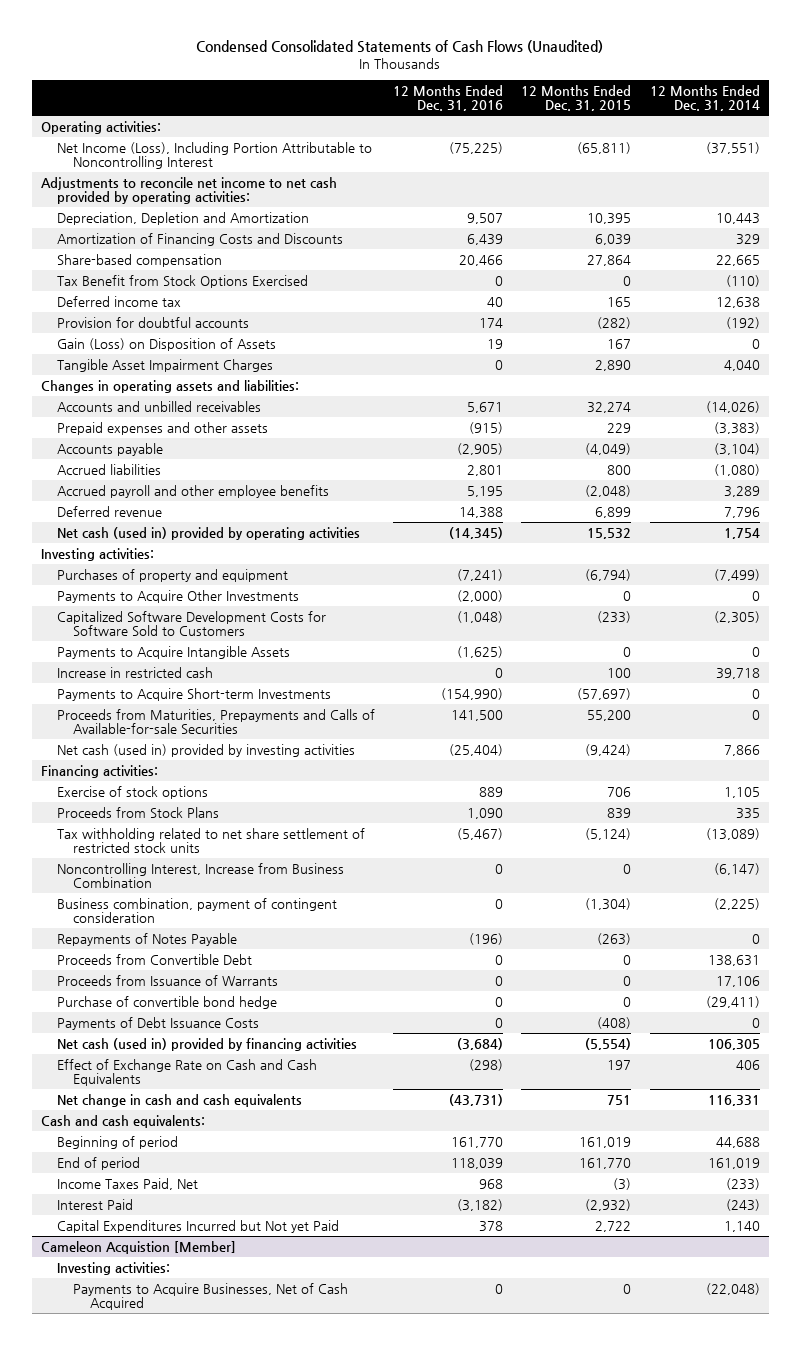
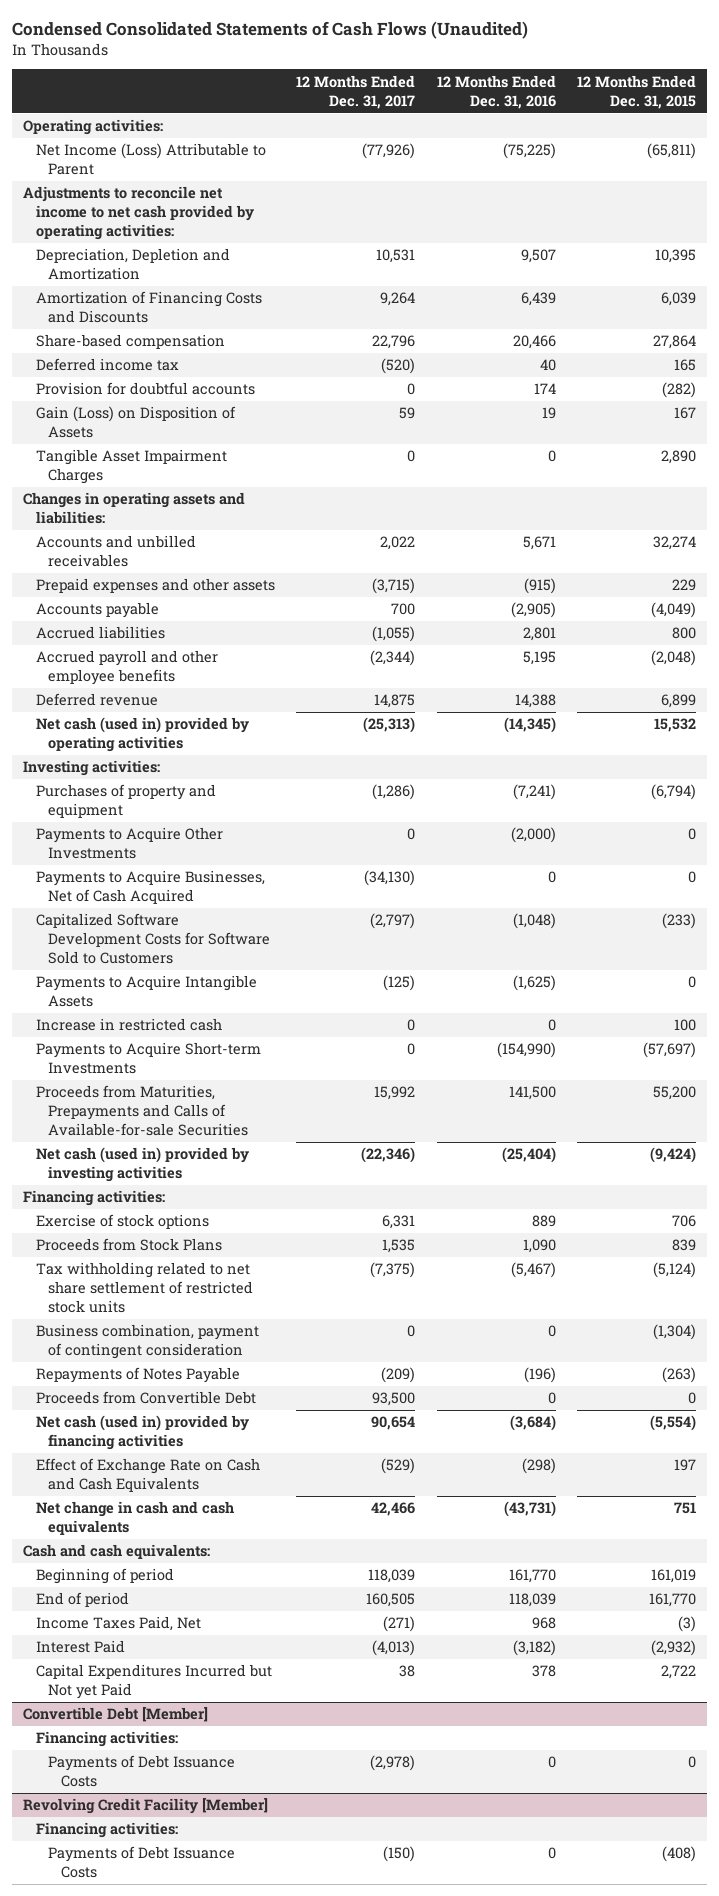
[649,84,760,111] 12 Months Ended Dec. 31, 2014 -> none
none -> [296,74,416,109] 12 Months Ended Dec. 31, 2017
[57,141,373,170] Net Income (Loss), Including Portion Attributable to Noncontrolling Interest -> [35,143,266,176] Net Income (Loss) Attributable to Parent
[57,274,309,288] Tax Benefit from Stock Options Exercised -> none
none -> [35,870,265,905] Payments to Acquire Businesses, Net of Cash Acquired
[57,862,345,889] Noncontrolling Interest, Increase from Business Combination -> none
[57,974,279,986] Proceeds from Issuance of Warrants -> none
[57,995,278,1009] Purchase of convertible bond hedge -> none
[57,1016,260,1030] Payments of Debt Issuance Costs -> none
[40,1240,236,1254] Cameleon Acquistion [Member] -> none
[57,1261,171,1275] Investing activities: -> none
[73,1282,349,1311] Payments to Acquire Businesses, Net of Cash Acquired -> none
none -> [22,1707,208,1723] Convertible Debt [Member]
none -> [35,1731,178,1748] Financing activities:
none -> [48,1755,236,1788] Payments of Debt Issuance Costs
none -> [22,1798,268,1815] Revolving Credit Facility [Member]
none -> [35,1822,178,1839] Financing activities:
none -> [48,1846,236,1879] Payments of Debt Issuance Costs

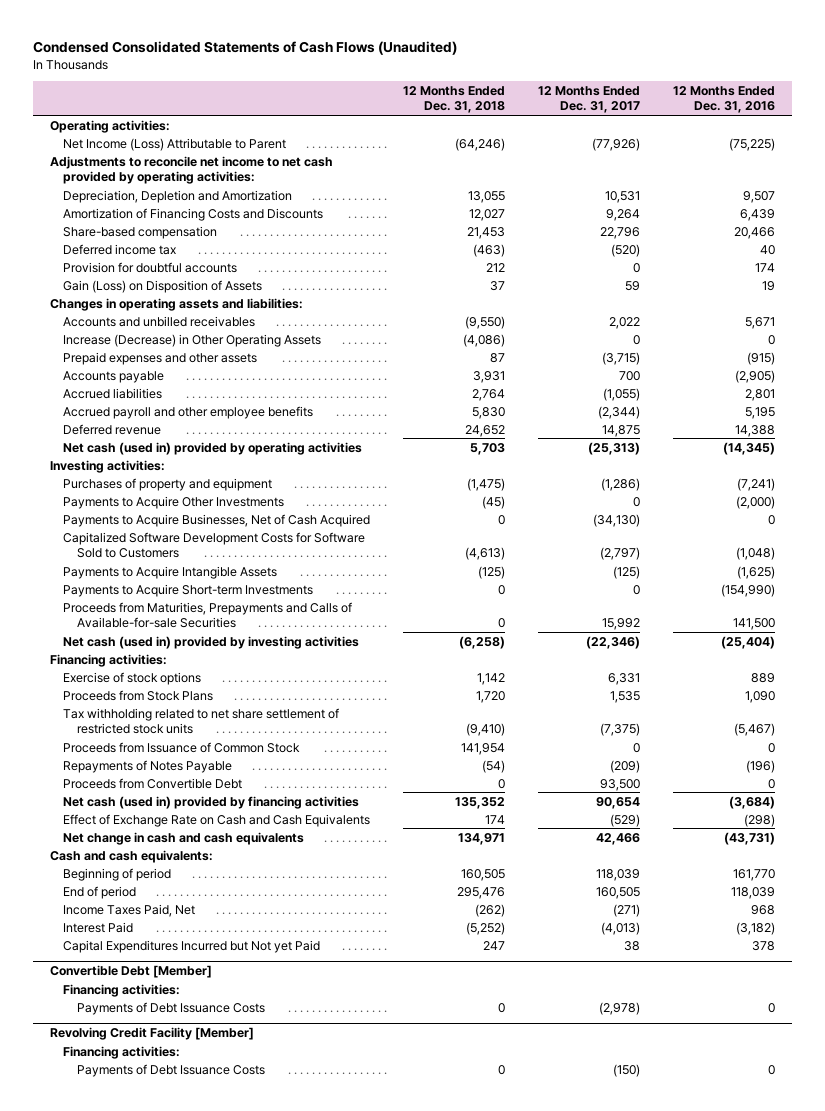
[577,74,697,109] 12 Months Ended Dec. 31, 2015 -> none
none -> [403,85,506,114] 12 Months Ended Dec. 31, 2018
[35,449,227,485] Tangible Asset Impairment Charges -> none
none -> [63,333,322,347] Increase (Decrease) in Other Operating Assets
[35,1018,222,1032] Increase in restricted cash -> none
[35,1324,259,1360] Business combination, payment of contingent consideration -> none
none -> [63,741,301,753] Proceeds from Issuance of Common Stock

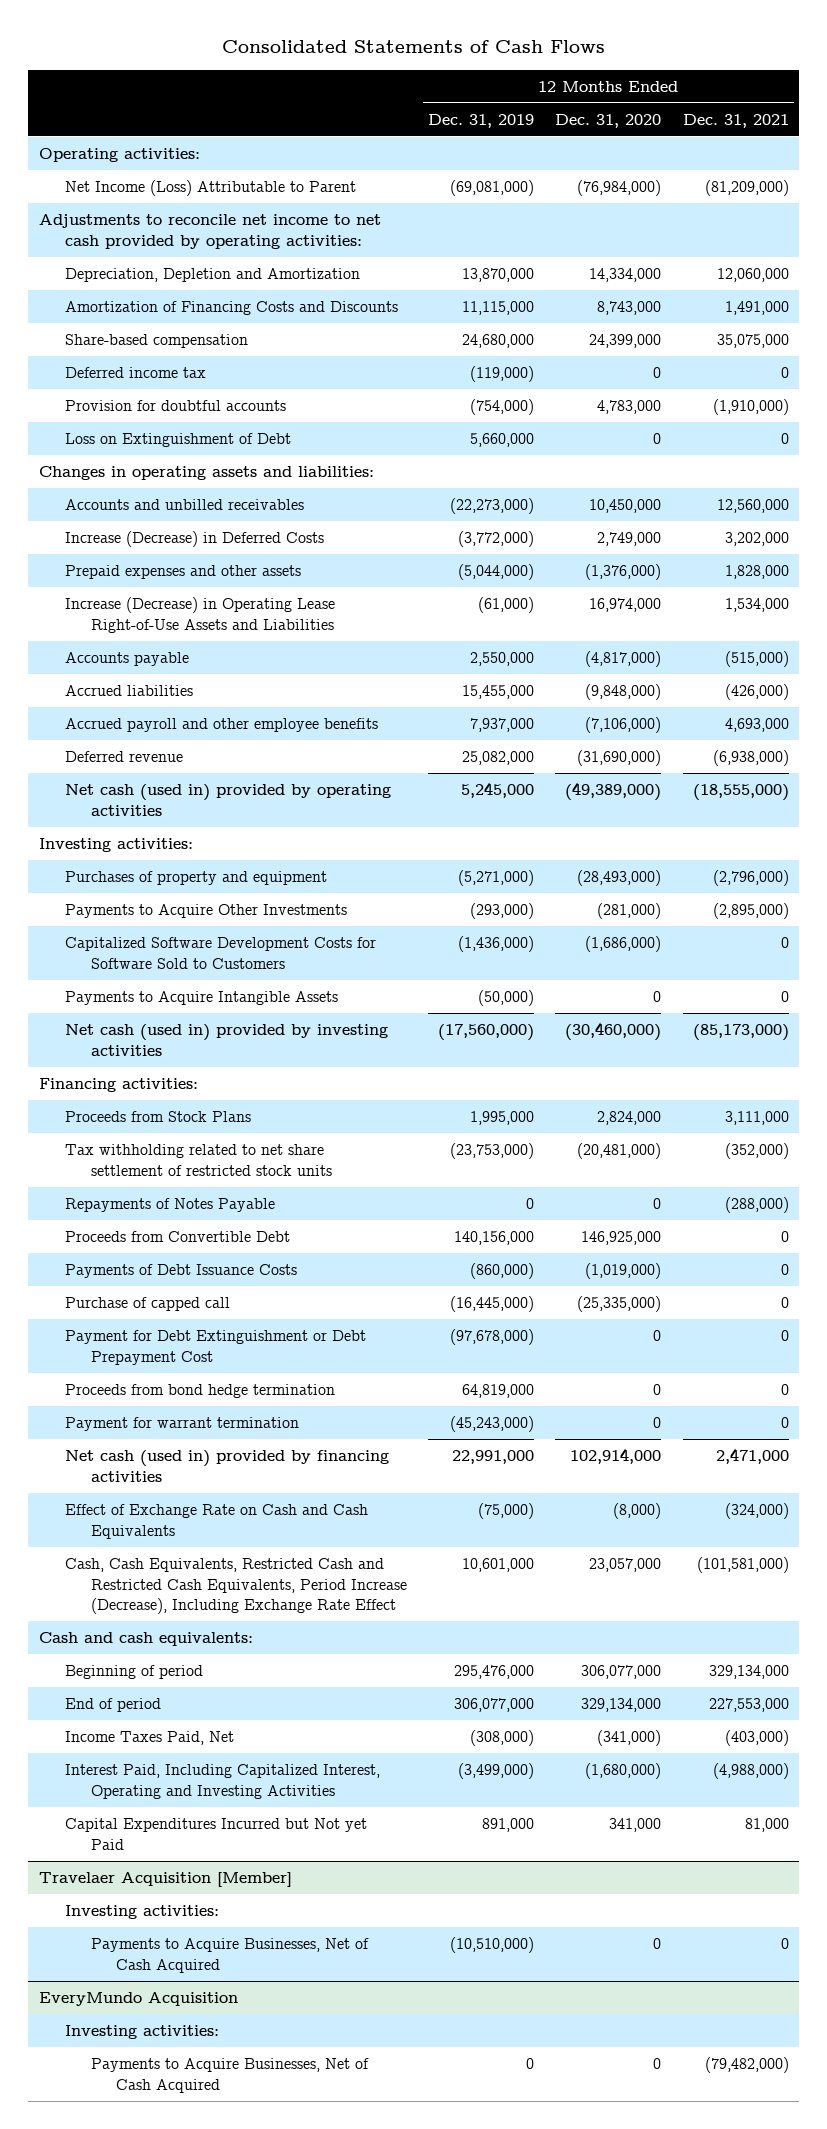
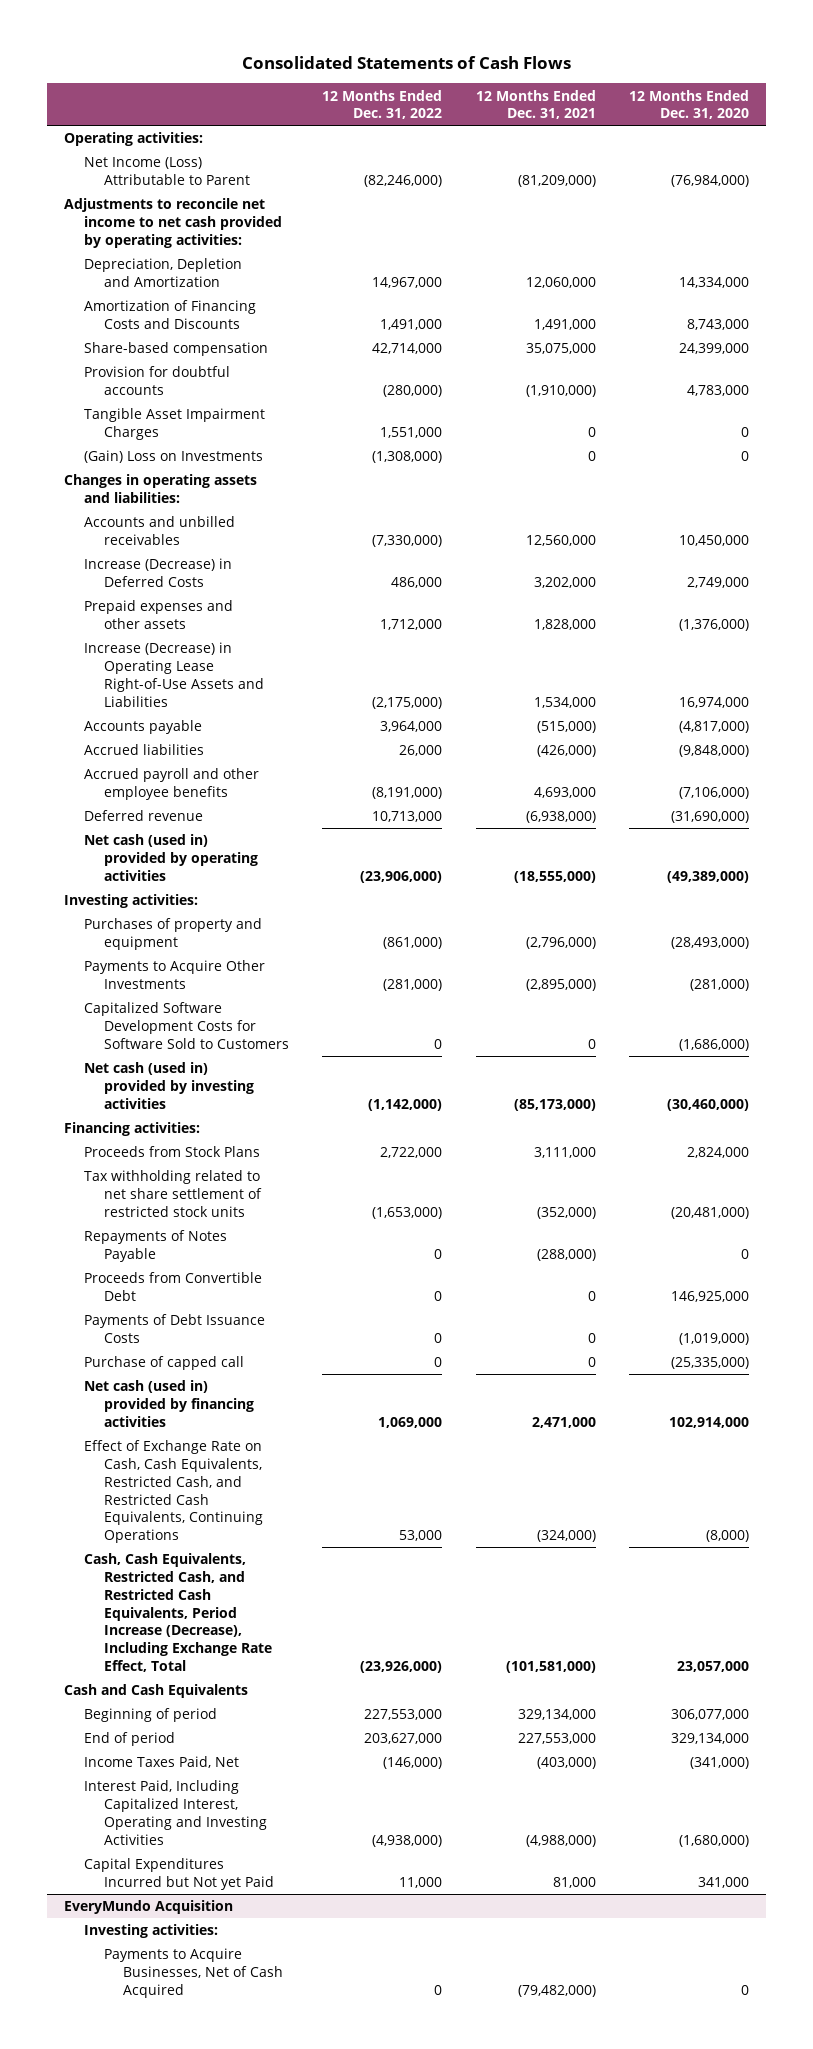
[427,113,534,128] Dec. 31, 2019 -> none
none -> [322,89,443,120] 12 Months Ended Dec. 31, 2022
[64,367,206,379] Deferred income tax -> none
[64,433,291,448] Loss on Extinguishment of Debt -> none
none -> [83,408,265,440] Tangible Asset Impairment Charges
none -> [83,450,263,464] (Gain) Loss on Investments
[64,991,338,1006] Payments to Acquire Intangible Assets -> none
[64,1330,366,1365] Payment for Debt Extinguishment or Debt Prepayment Cost -> none
[64,1384,335,1399] Proceeds from bond hedge termination -> none
[64,1417,299,1432] Payment for warrant termination -> none
[64,1504,368,1539] Effect of Exchange Rate on Cash and Cash Equivalents -> [83,1440,263,1544] Effect of Exchange Rate on Cash, Cash Equivalents, Restricted Cash, and Restricted Cash Equivalents, Continuing Operations
[64,1558,407,1614] Cash, Cash Equivalents, Restricted Cash and Restricted Cash Equivalents, Period Increase (Decrease), Including Exchange Rate Effect -> [83,1553,272,1673] Cash, Cash Equivalents, Restricted Cash, and Restricted Cash Equivalents, Period Increase (Decrease), Including Exchange Rate Effect, Total
[38,1632,253,1647] Cash and cash equivalents: -> [63,1684,248,1699] Cash and Cash Equivalents
[38,1872,292,1888] Travelaer Acquisition [Member] -> none
[64,1905,219,1920] Investing activities: -> none
[90,1938,369,1973] Payments to Acquire Businesses, Net of Cash Acquired -> none

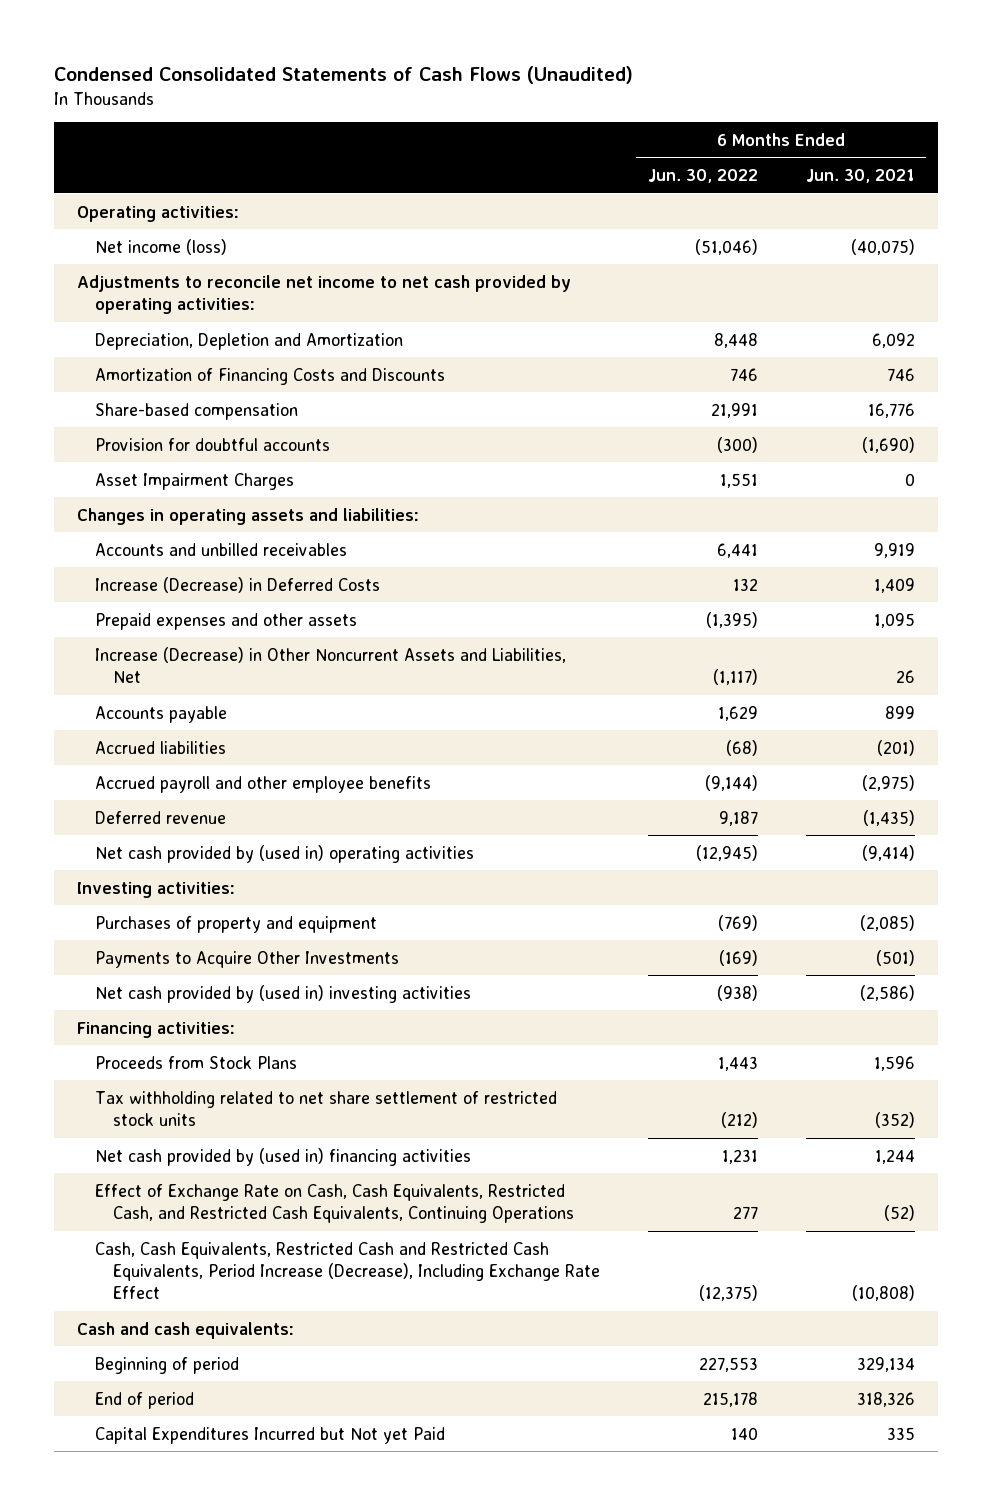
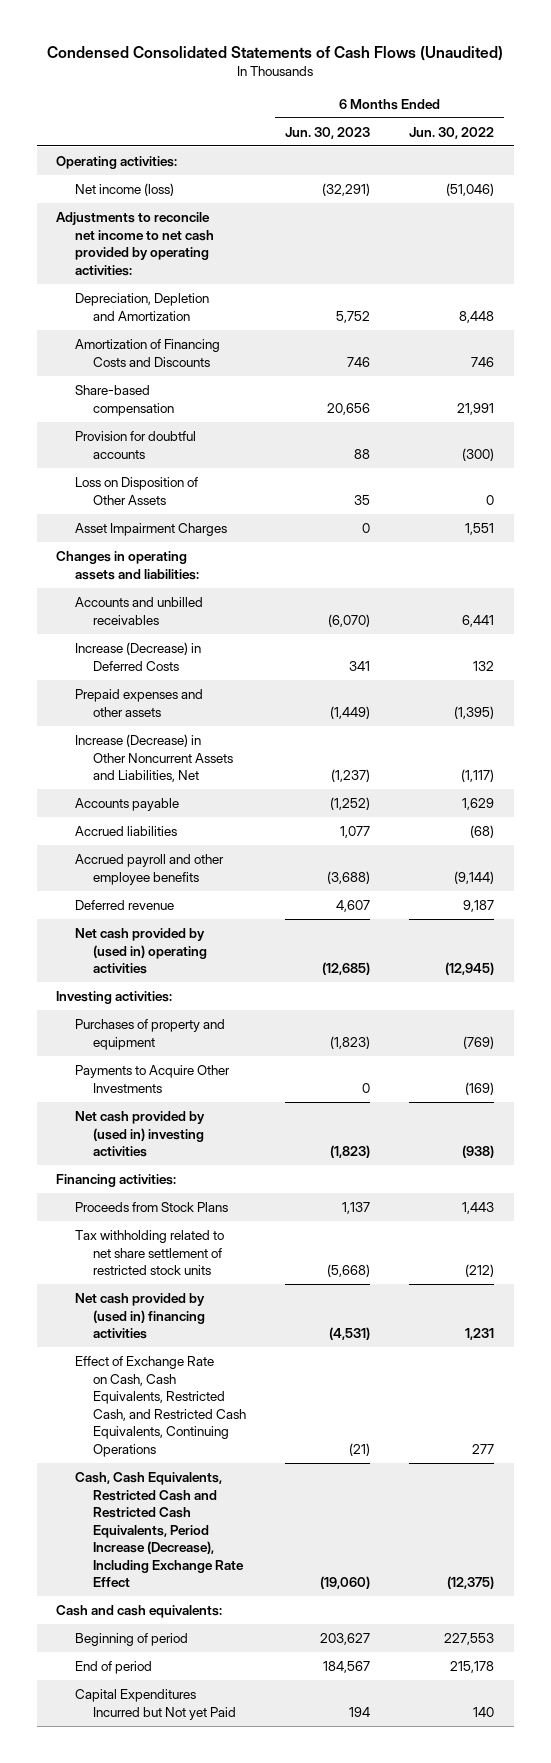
[805,169,915,184] Jun. 30, 2021 -> none
none -> [285,126,371,139] Jun. 30, 2023
none -> [74,477,198,505] Loss on Disposition of Other Assets

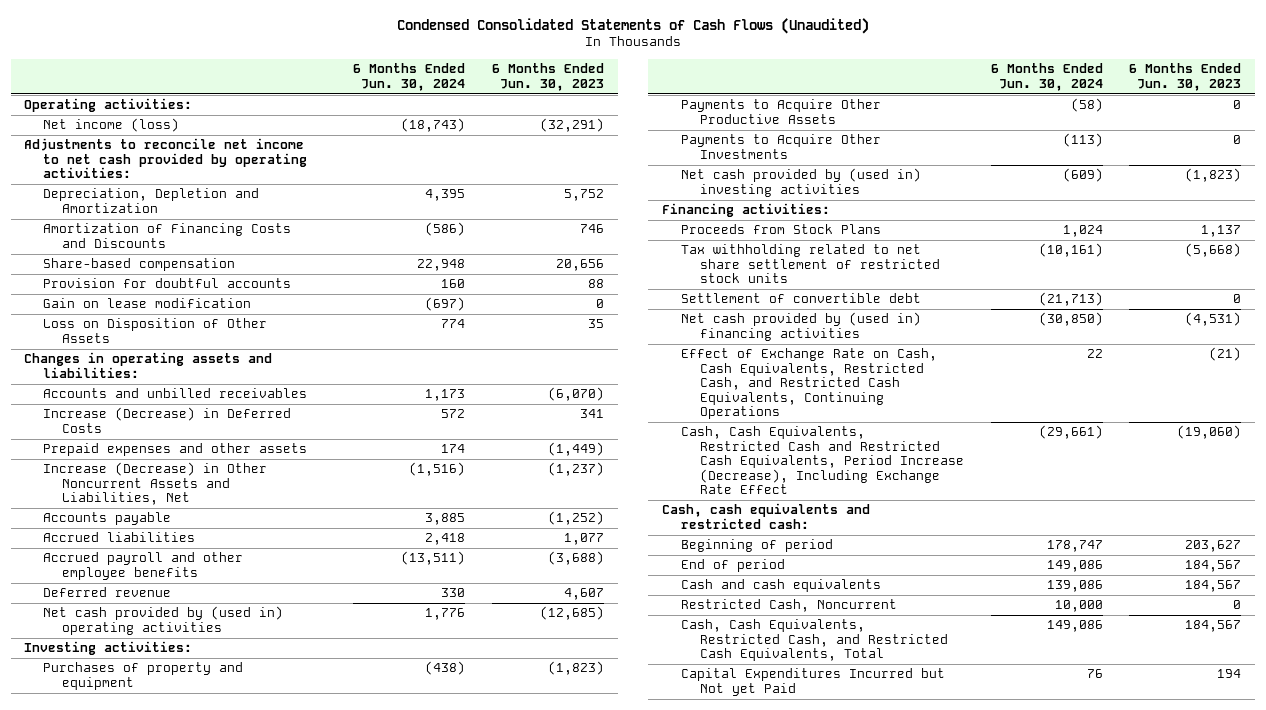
[409,126,495,139] Jun. 30, 2022 -> none
none -> [353,63,466,91] 6 Months Ended Jun. 30, 2024
none -> [43,298,252,309] Gain on lease modification
[74,523,227,537] Asset Impairment Charges -> none
none -> [680,99,881,124] Payments to Acquire Other Productive Assets
none -> [680,293,921,304] Settlement of convertible debt
[56,1605,223,1619] Cash and cash equivalents: -> [661,503,870,529] Cash, cash equivalents and restricted cash:
none -> [680,579,881,593] Cash and cash equivalents
none -> [680,599,897,613] Restricted Cash, Noncurrent
none -> [680,619,948,662] Cash, Cash Equivalents, Restricted Cash, and Restricted Cash Equivalents, Total

